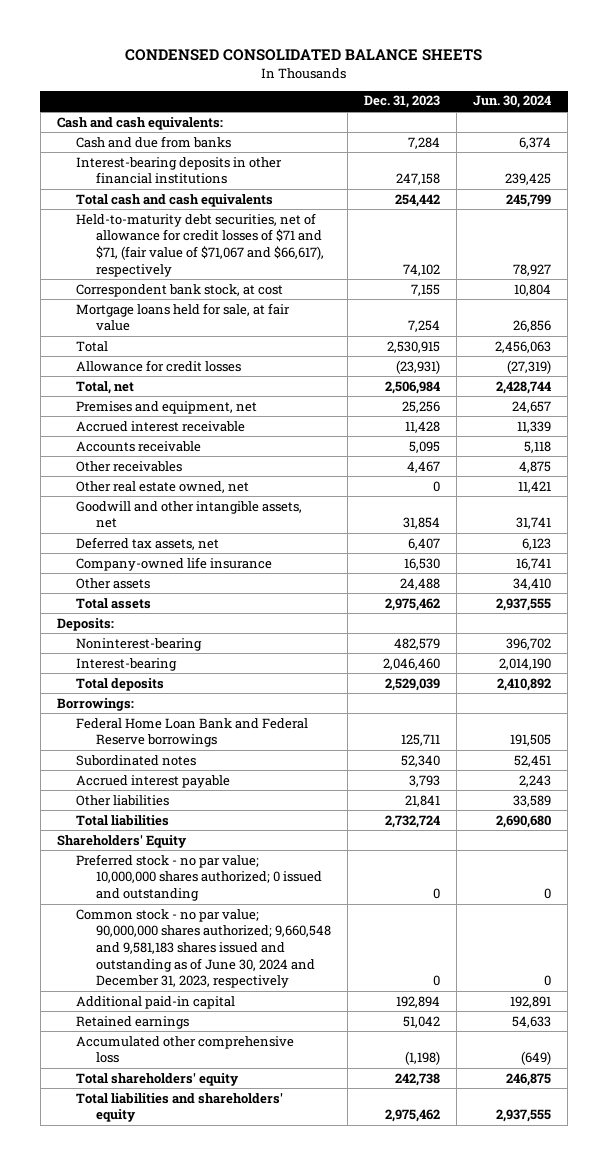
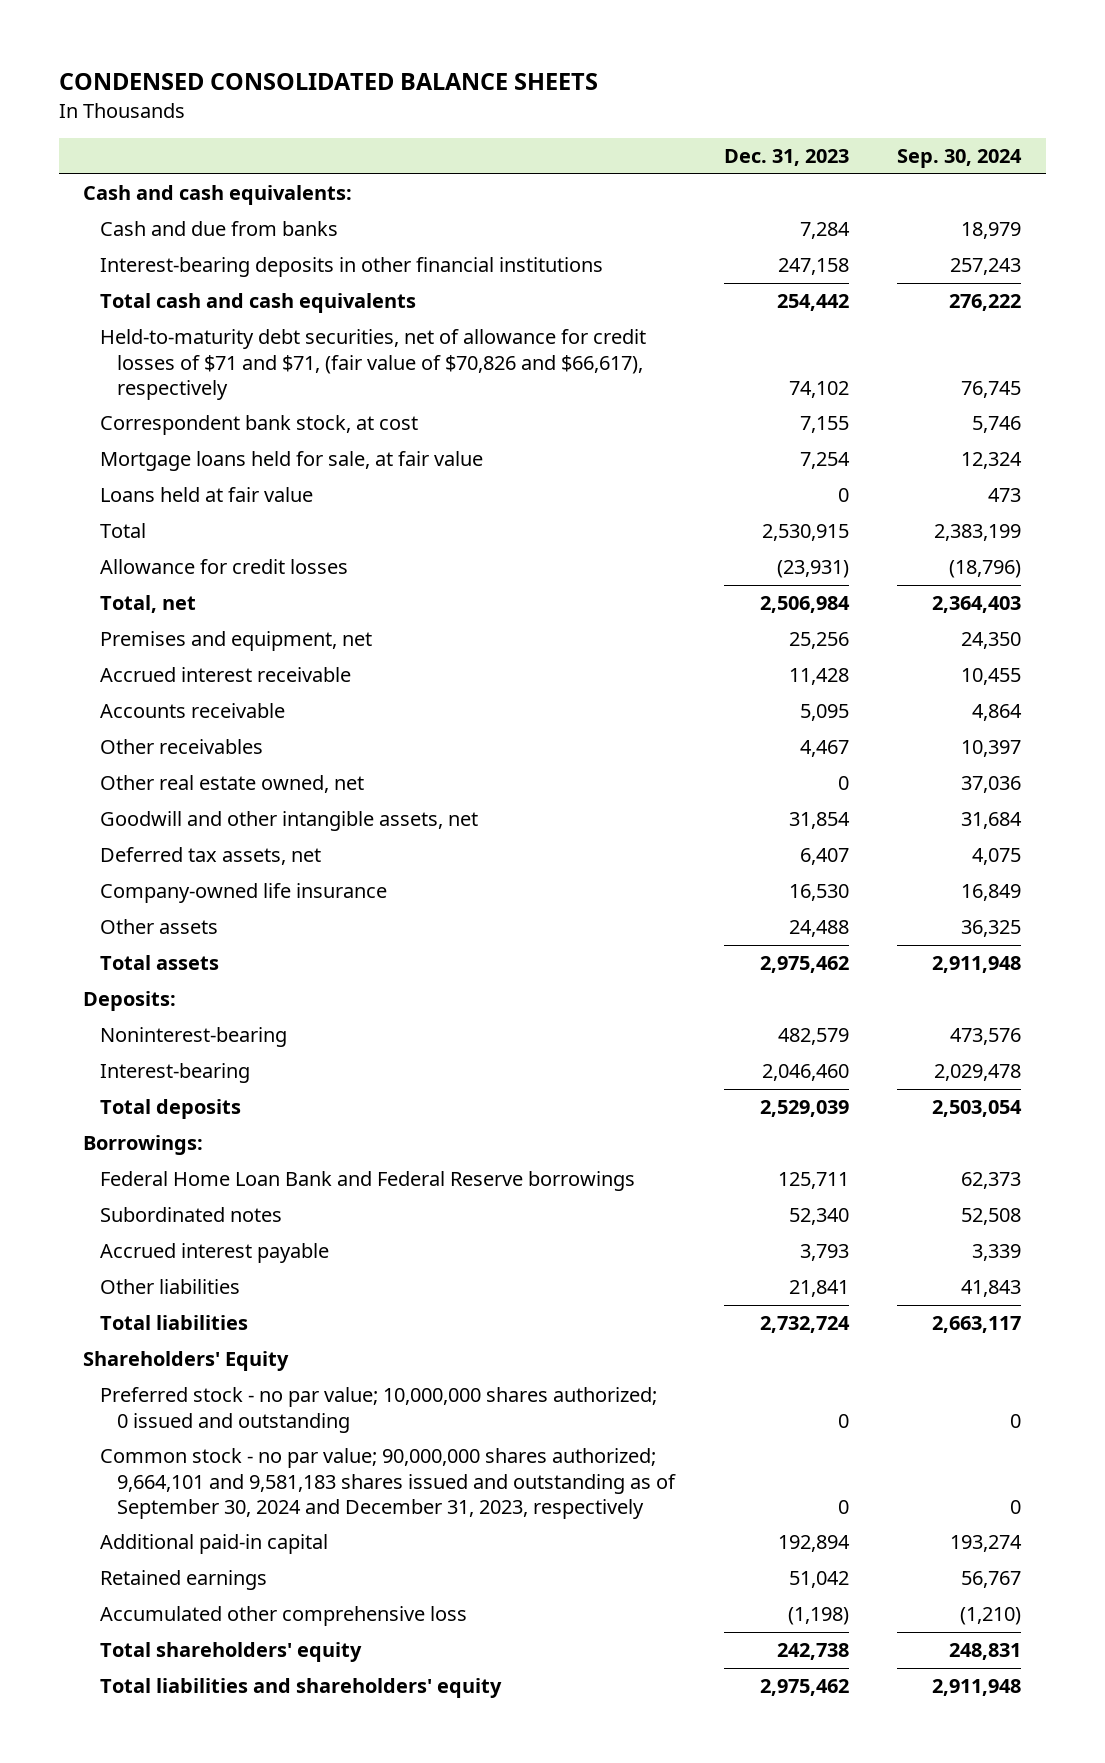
[473,95,552,109] Jun. 30, 2024 -> none
none -> [897,149,1023,169] Sep. 30, 2024
[76,212,324,277] Held-to-maturity debt securities, net of allowance for credit losses of $71 and $71, (fair value of $71,067 and $66,617), respectively -> [100,329,647,400] Held-to-maturity debt securities, net of allowance for credit losses of $71 and $71, (fair value of $70,826 and $66,617), respectively
none -> [100,487,314,503] Loans held at fair value
[76,908,331,989] Common stock - no par value; 90,000,000 shares authorized; 9,660,548 and 9,581,183 shares issued and outstanding as of June 30, 2024 and December 31, 2023, respectively -> [100,1448,676,1519] Common stock - no par value; 90,000,000 shares authorized; 9,664,101 and 9,581,183 shares issued and outstanding as of September 30, 2024 and December 31, 2023, respectively

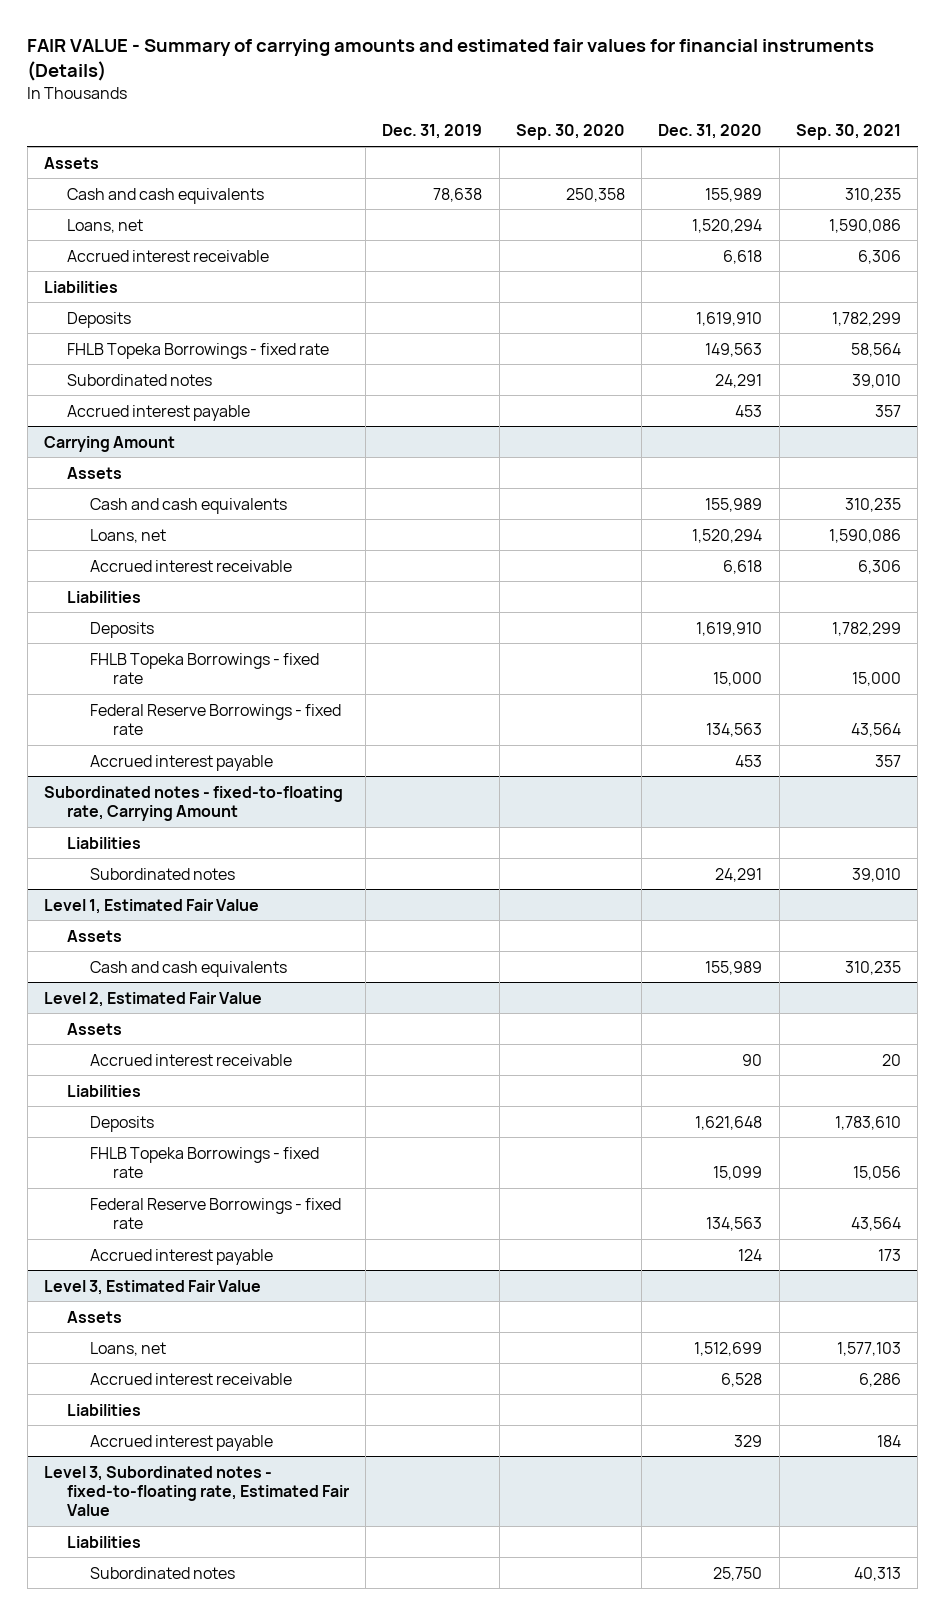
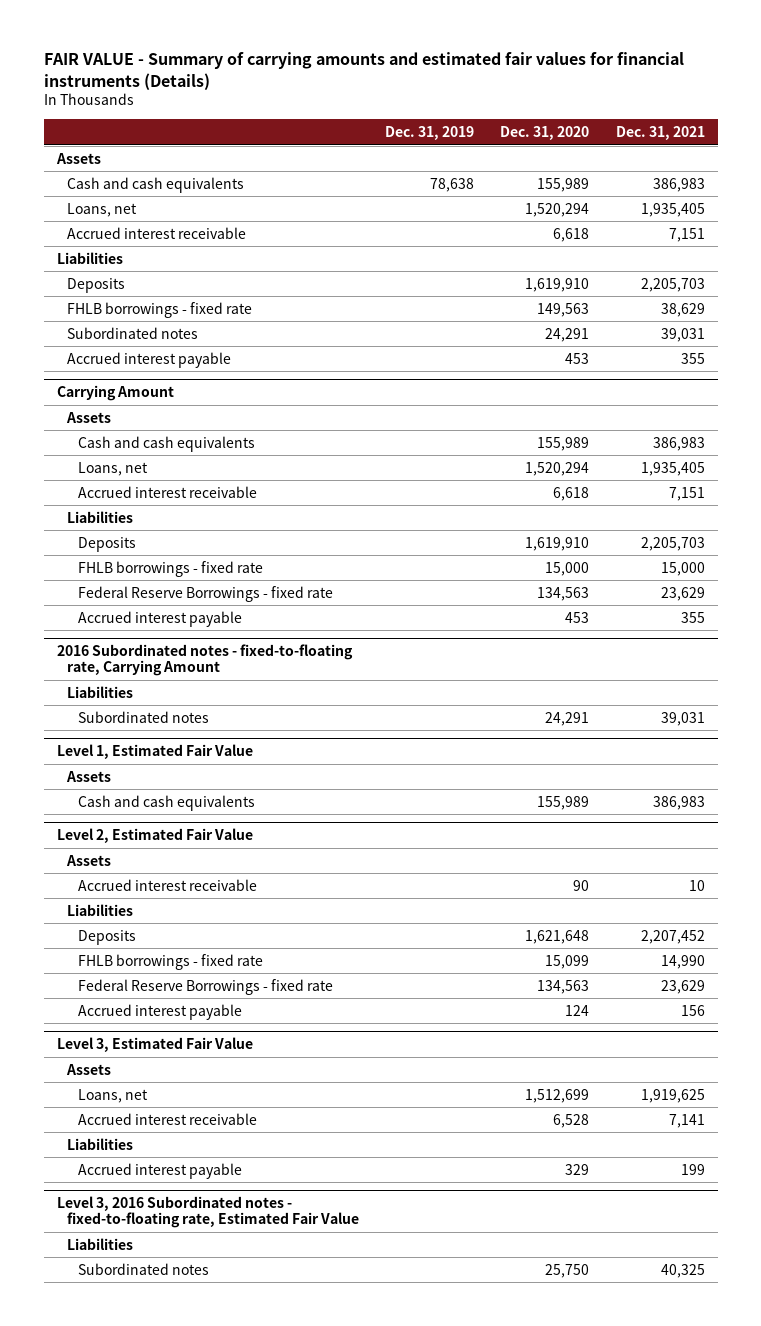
[515,124,625,141] Sep. 30, 2020 -> none
[795,124,901,141] Sep. 30, 2021 -> none
none -> [615,125,705,140] Dec. 31, 2021
[66,342,329,359] FHLB Topeka Borrowings - fixed rate -> [67,301,253,318] FHLB borrowings - fixed rate
[89,652,319,685] FHLB Topeka Borrowings - fixed rate -> [77,560,263,577] FHLB borrowings - fixed rate
[43,785,343,822] Subordinated notes - fixed-to-floating rate, Carrying Amount -> [56,643,353,677] 2016 Subordinated notes - fixed-to-floating rate, Carrying Amount
[89,1146,319,1179] FHLB Topeka Borrowings - fixed rate -> [77,953,263,970] FHLB borrowings - fixed rate
[43,1465,349,1517] Level 3, Subordinated notes - fixed-to-floating rate, Estimated Fair Value -> [56,1195,360,1229] Level 3, 2016 Subordinated notes - fixed-to-floating rate, Estimated Fair Value

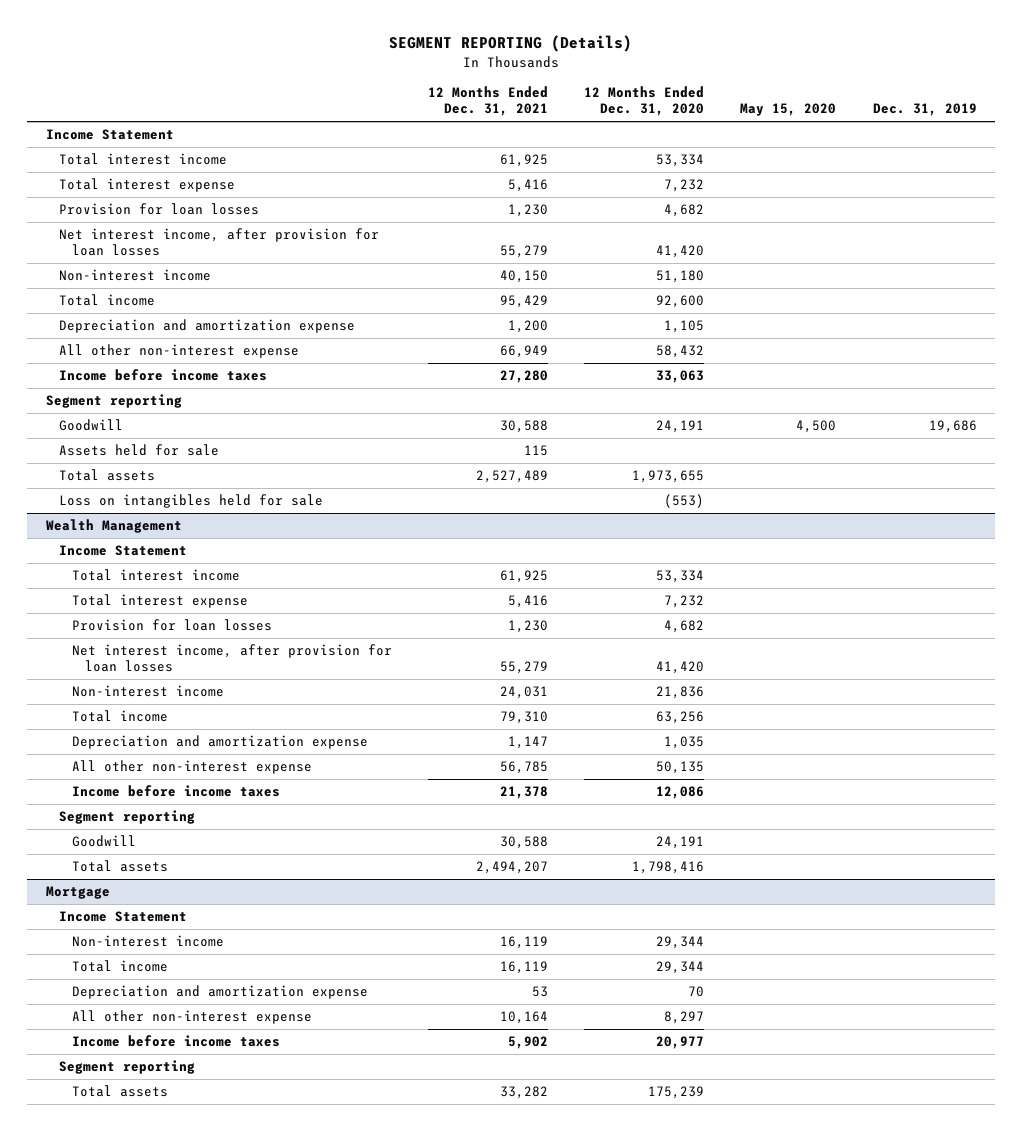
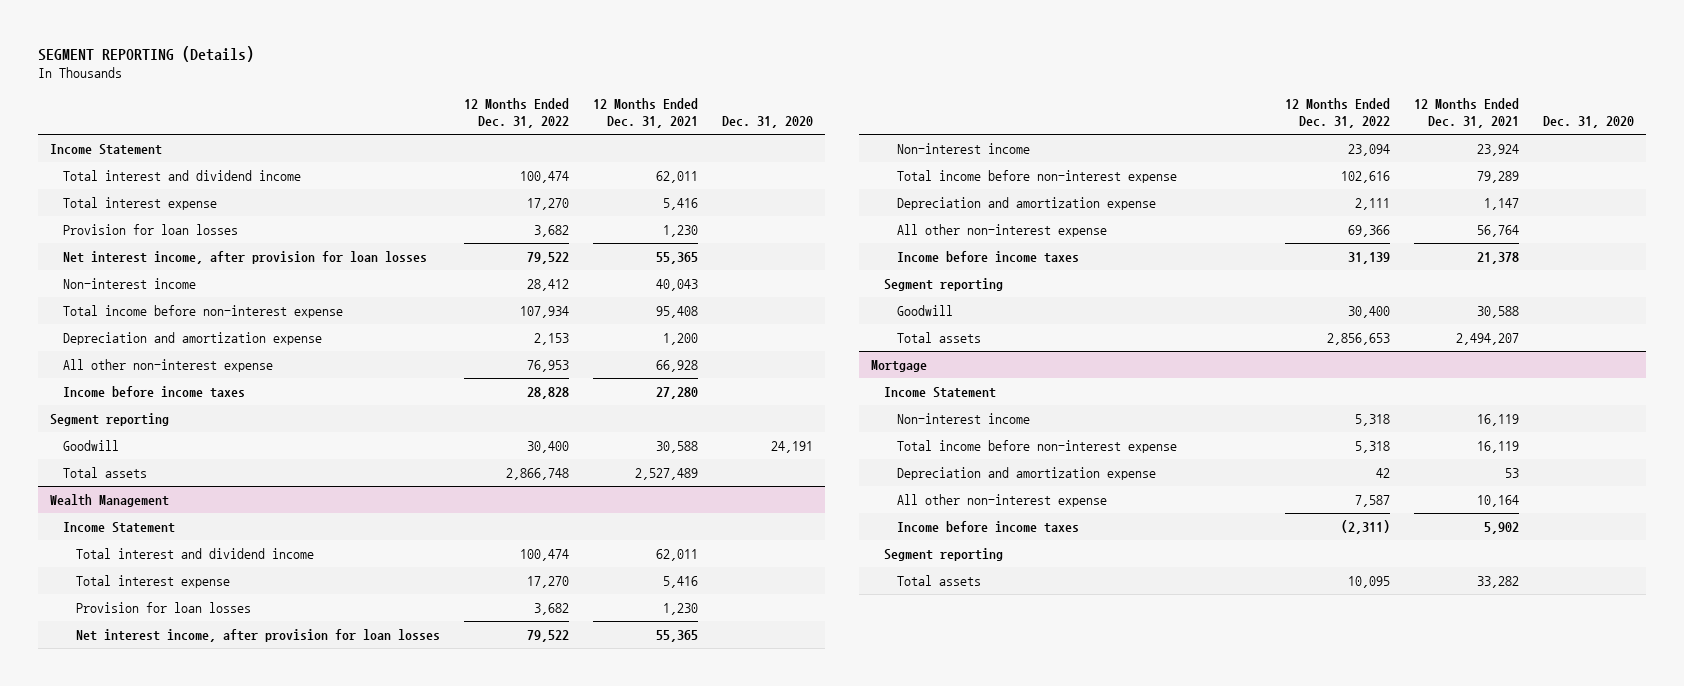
[584,86,705,117] 12 Months Ended Dec. 31, 2020 -> none
[740,103,837,117] May 15, 2020 -> none
[872,103,977,117] Dec. 31, 2019 -> none
none -> [464,98,570,129] 12 Months Ended Dec. 31, 2022
none -> [722,116,814,129] Dec. 31, 2020
[58,153,227,166] Total interest income -> [63,169,302,181] Total interest and dividend income
[499,154,548,168] 61,925 -> [656,170,699,183] 62,011
[499,245,548,259] 55,279 -> [656,251,699,264] 55,365
[499,270,548,284] 40,150 -> [656,278,699,291] 40,043
[58,294,155,307] Total income -> [63,304,344,318] Total income before non-interest expense
[499,295,548,309] 95,429 -> [656,305,699,318] 95,408
[499,345,548,359] 66,949 -> [656,359,699,372] 66,928
[58,444,219,457] Assets held for sale -> none
[58,494,323,509] Loss on intangibles held for sale -> none
[71,569,240,582] Total interest income -> [76,547,315,559] Total interest and dividend income
[499,570,548,584] 61,925 -> [656,548,699,561] 62,011
[499,661,548,675] 55,279 -> [656,629,699,642] 55,365
[499,686,548,700] 24,031 -> [1476,143,1519,156] 23,924
[71,710,168,723] Total income -> [896,169,1177,183] Total income before non-interest expense
[499,711,548,725] 79,310 -> [1476,170,1519,183] 79,289
[499,761,548,775] 56,785 -> [1476,224,1519,237] 56,764
[71,960,168,973] Total income -> [896,439,1177,453] Total income before non-interest expense

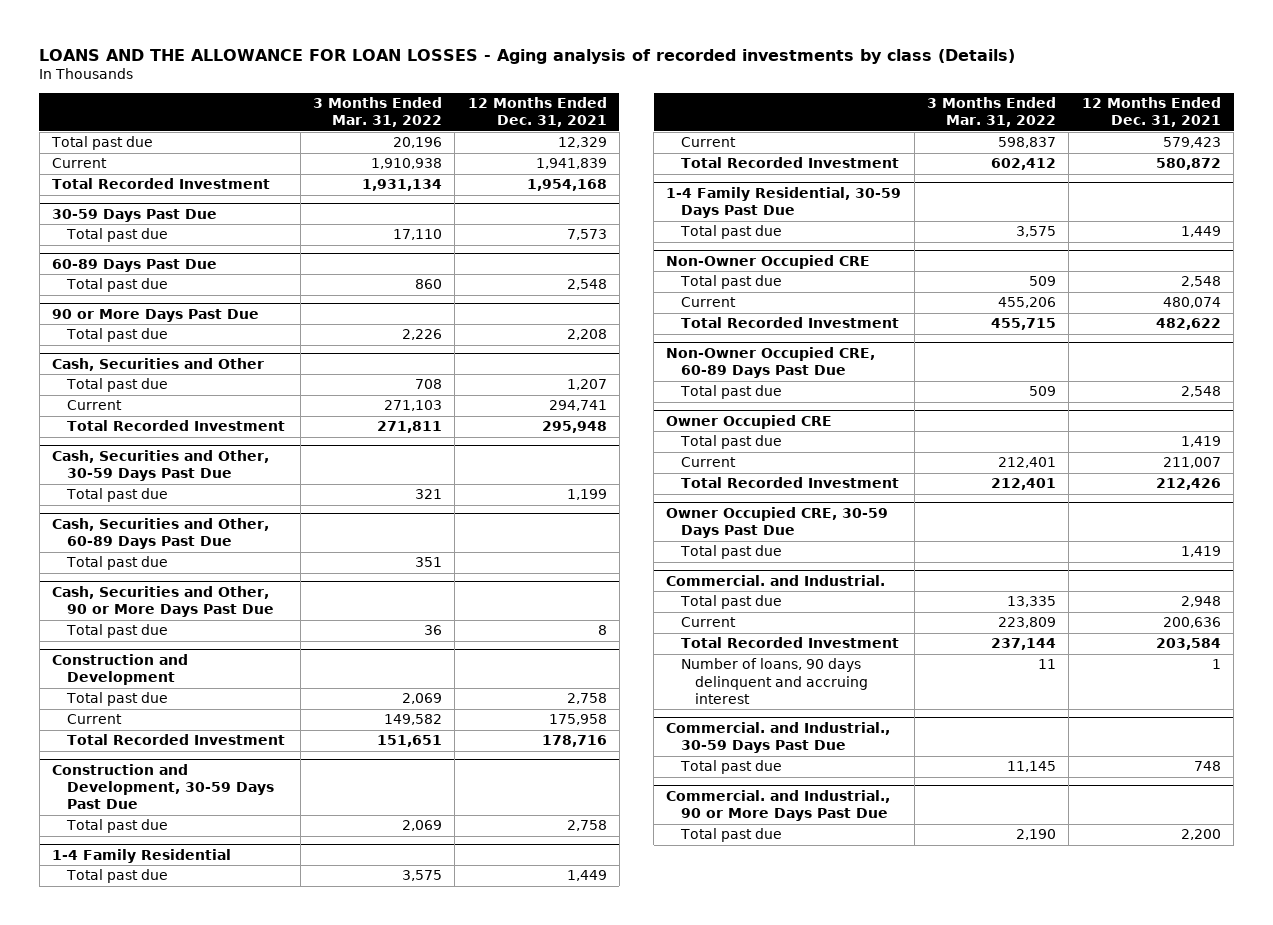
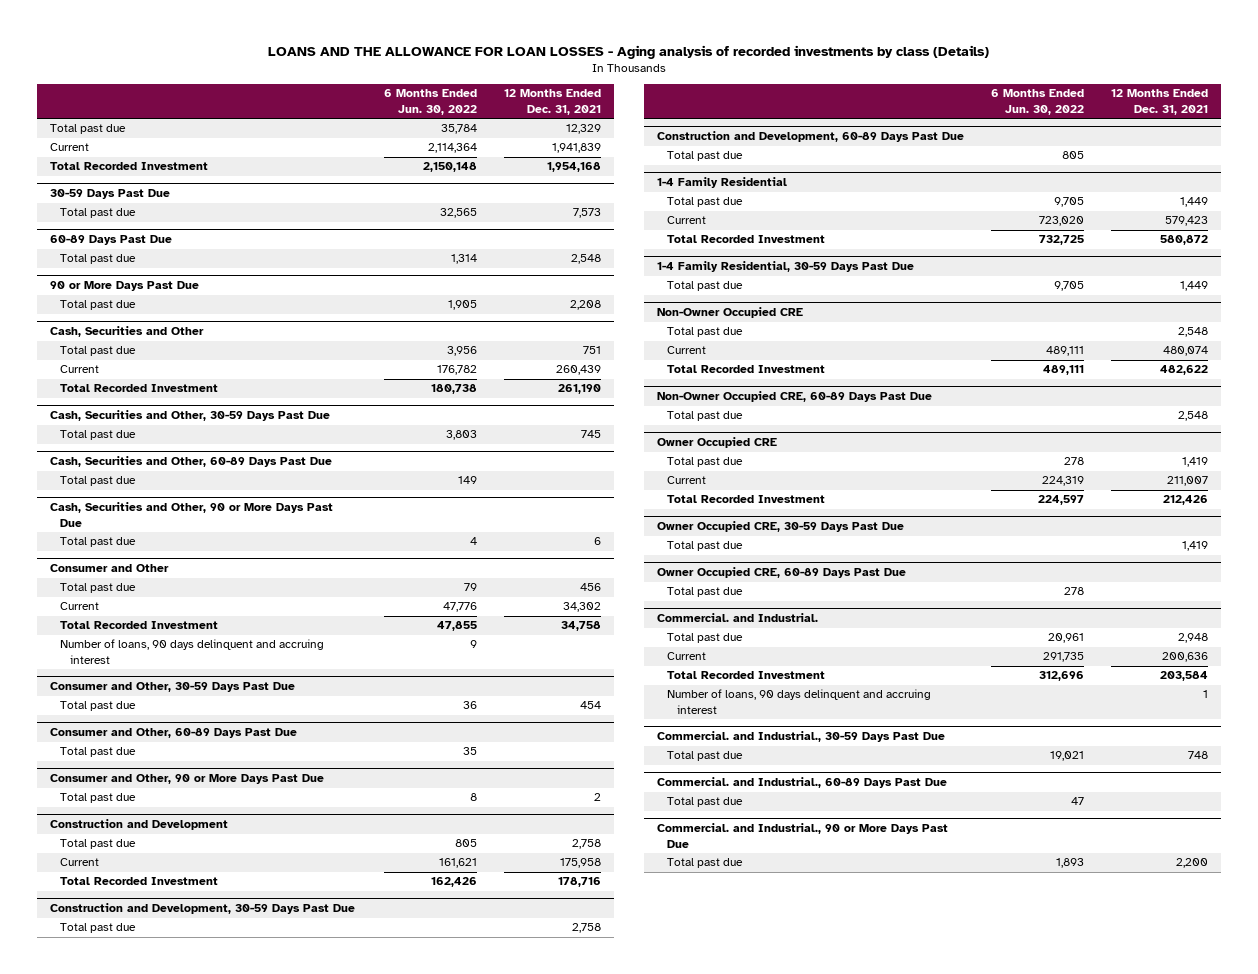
[312,97,442,128] 3 Months Ended Mar. 31, 2022 -> none
none -> [383,89,477,115] 6 Months Ended Jun. 30, 2022
[566,379,607,391] 1,207 -> [582,346,601,355] 751
[548,400,607,412] 294,741 -> [555,365,601,376] 260,439
[541,421,607,434] 295,948 -> [557,384,601,395] 261,190
[566,489,607,501] 1,199 -> [580,430,601,439] 745
[597,625,607,636] 8 -> [593,537,601,546] 6
none -> [50,564,170,573] Consumer and Other
none -> [60,583,137,594] Total past due
none -> [60,602,100,611] Current
none -> [60,621,219,630] Total Recorded Investment
none -> [60,639,325,665] Number of loans, 90 days delinquent and accruing interest
none -> [50,682,296,693] Consumer and Other, 30-59 Days Past Due
none -> [60,701,137,712] Total past due
none -> [50,728,298,739] Consumer and Other, 60-89 Days Past Due
none -> [60,747,137,758] Total past due
none -> [50,774,325,785] Consumer and Other, 90 or More Days Past Due
none -> [60,793,137,804] Total past due
none -> [657,131,965,143] Construction and Development, 60-89 Days Past Due
none -> [667,151,744,162] Total past due
none -> [657,567,907,579] Owner Occupied CRE, 60-89 Days Past Due
none -> [667,587,744,598] Total past due
none -> [657,777,948,789] Commercial. and Industrial., 60-89 Days Past Due
none -> [667,797,744,808] Total past due

